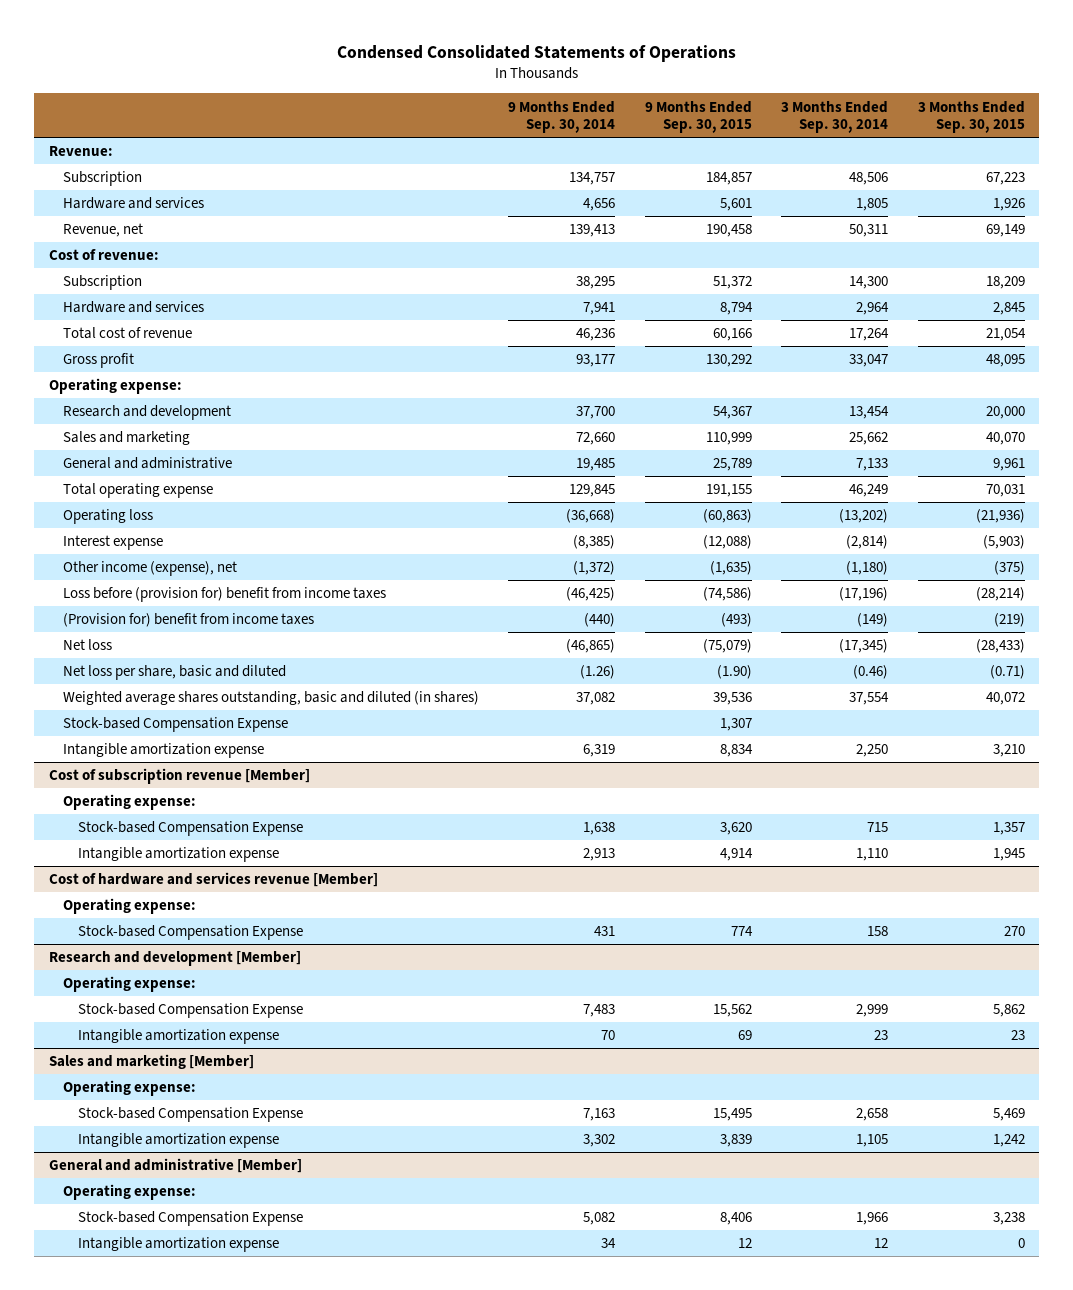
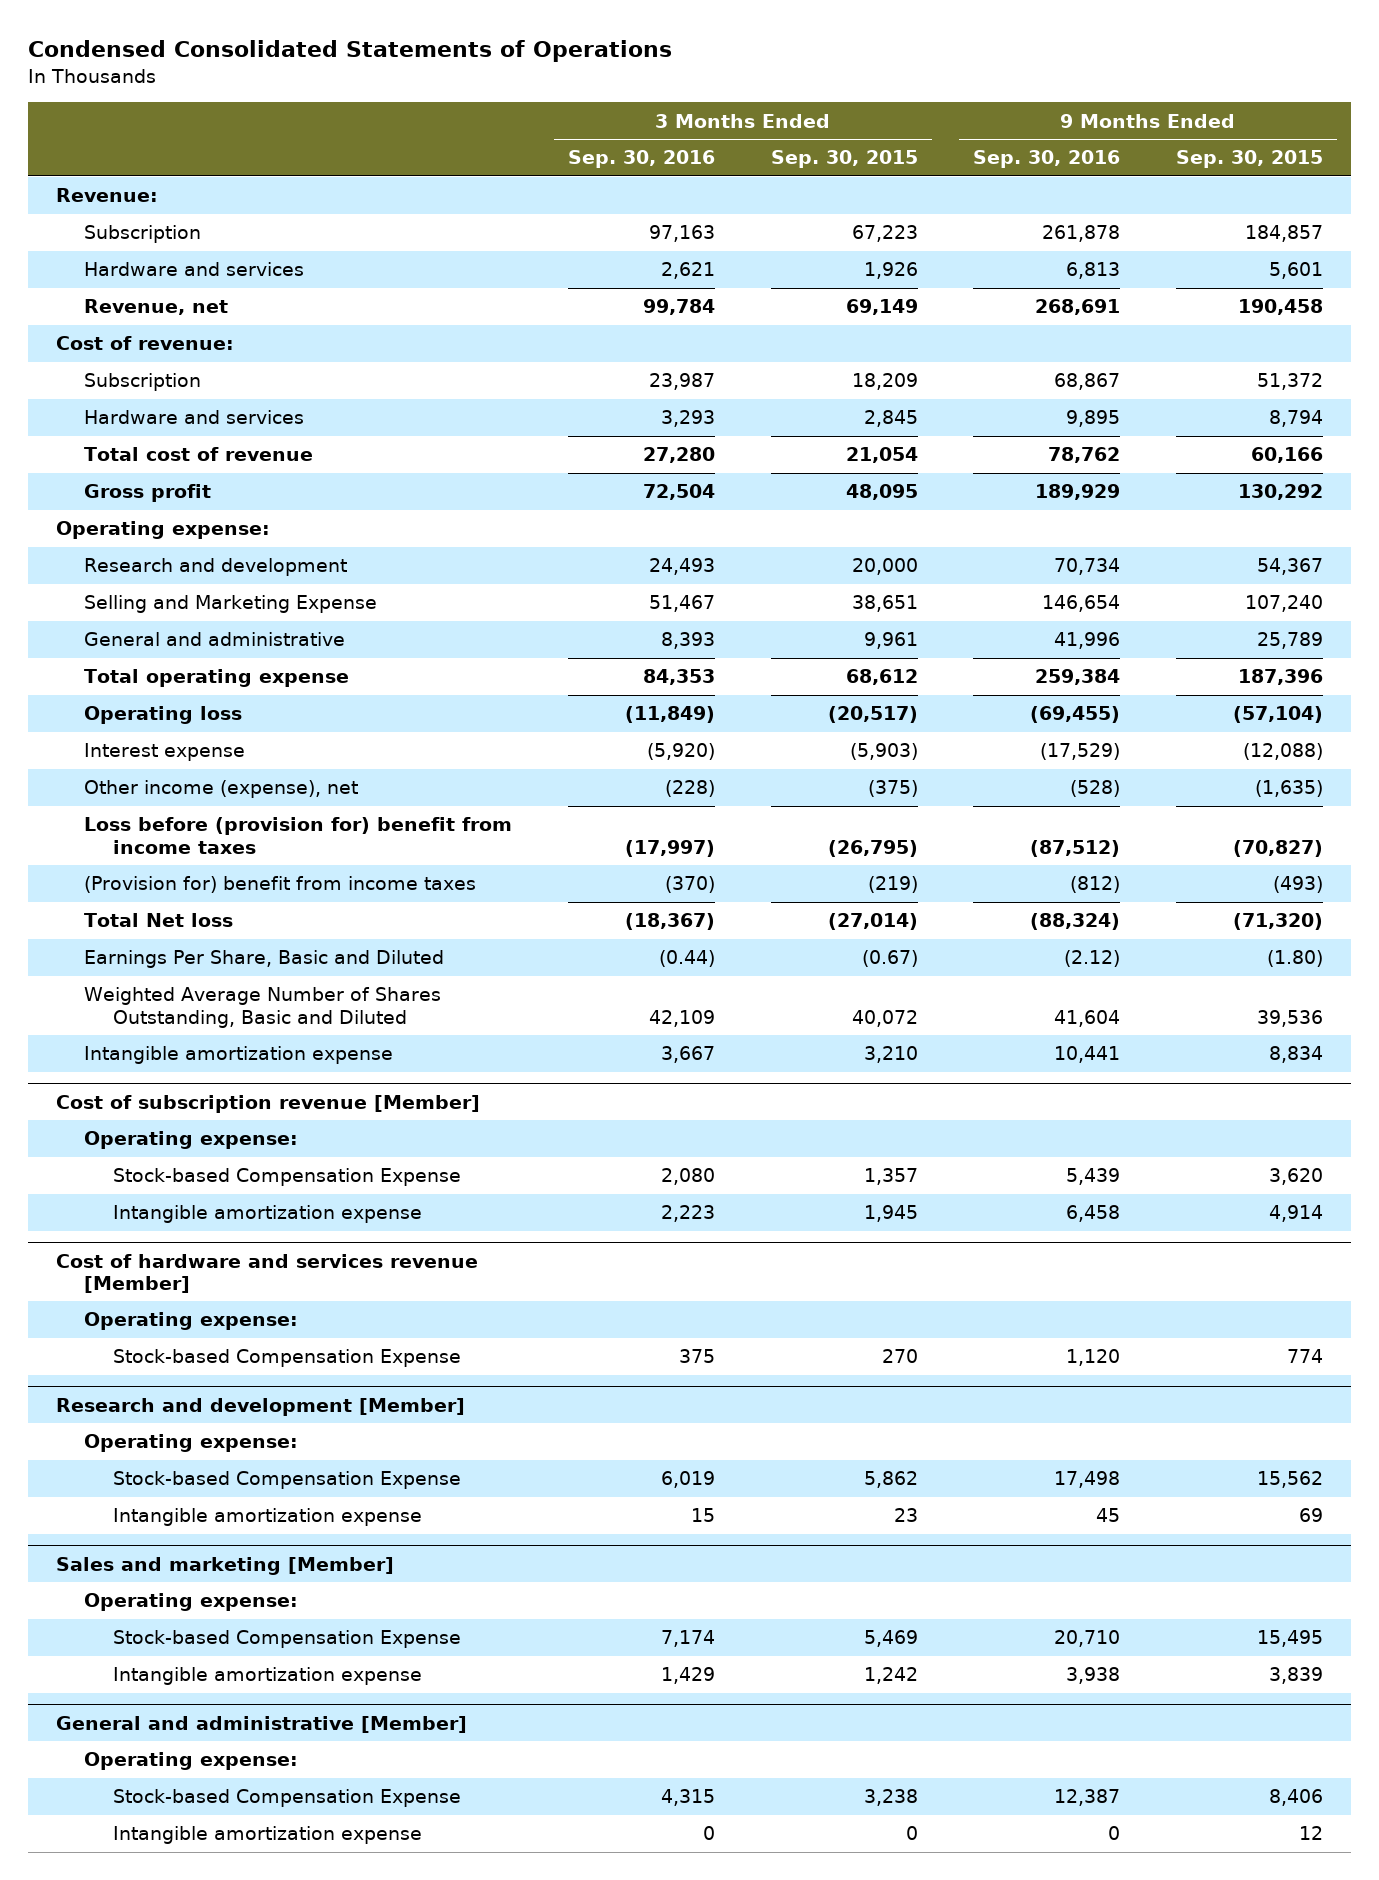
[508,100,616,134] 9 Months Ended Sep. 30, 2014 -> none
[781,100,889,134] 3 Months Ended Sep. 30, 2014 -> none
none -> [567,150,715,169] Sep. 30, 2016
none -> [973,150,1121,169] Sep. 30, 2016
[63,431,191,446] Sales and marketing -> [84,595,378,614] Selling and Marketing Expense
[705,432,752,446] 110,999 -> [1245,595,1324,613] 107,240
[985,432,1025,446] 40,070 -> [851,595,918,613] 38,651
[705,484,752,498] 191,155 -> [1238,669,1324,686] 187,396
[985,484,1025,498] 70,031 -> [845,669,918,686] 68,612
[702,509,752,524] (60,863) -> [1233,706,1324,724] (57,104)
[975,509,1025,524] (21,936) -> [827,706,918,724] (20,517)
[702,587,752,602] (74,586) -> [1233,839,1324,857] (70,827)
[975,587,1025,602] (28,214) -> [827,839,918,857] (26,795)
[63,717,289,733] Stock-based Compensation Expense -> none
[63,639,113,651] Net loss -> [84,913,234,928] Total Net loss
[702,639,752,654] (75,079) -> [1233,913,1324,931] (71,320)
[975,639,1025,654] (28,433) -> [827,913,918,931] (27,014)
[63,665,287,681] Net loss per share, basic and diluted -> [84,950,445,969] Earnings Per Share, Basic and Diluted
[716,665,752,680] (1.90) -> [1267,950,1324,968] (1.80)
[989,665,1025,680] (0.71) -> [861,950,918,968] (0.67)
[63,691,480,706] Weighted average shares outstanding, basic and diluted (in shares) -> [84,987,442,1028] Weighted Average Number of Shares Outstanding, Basic and Diluted

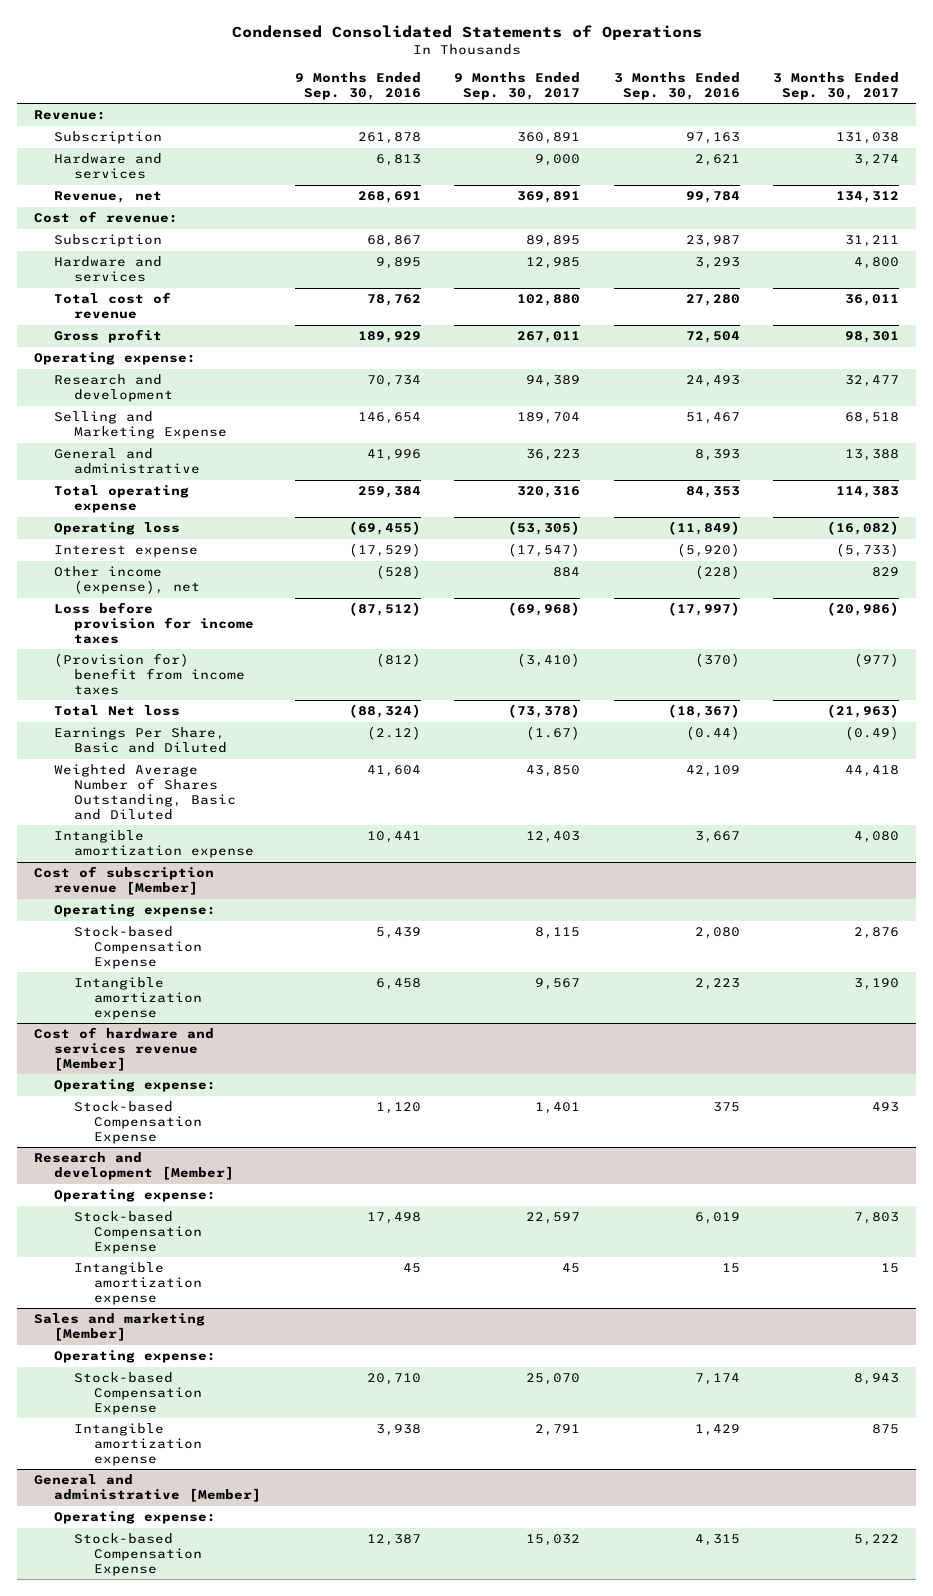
[770,150,918,169] Sep. 30, 2015 -> none
[1176,150,1324,169] Sep. 30, 2015 -> none
none -> [454,72,581,100] 9 Months Ended Sep. 30, 2017
none -> [773,72,900,100] 3 Months Ended Sep. 30, 2017
[84,817,513,854] Loss before (provision for) benefit from income taxes -> [54,602,255,644] Loss before provision for income taxes
[112,1826,422,1845] Intangible amortization expense -> none

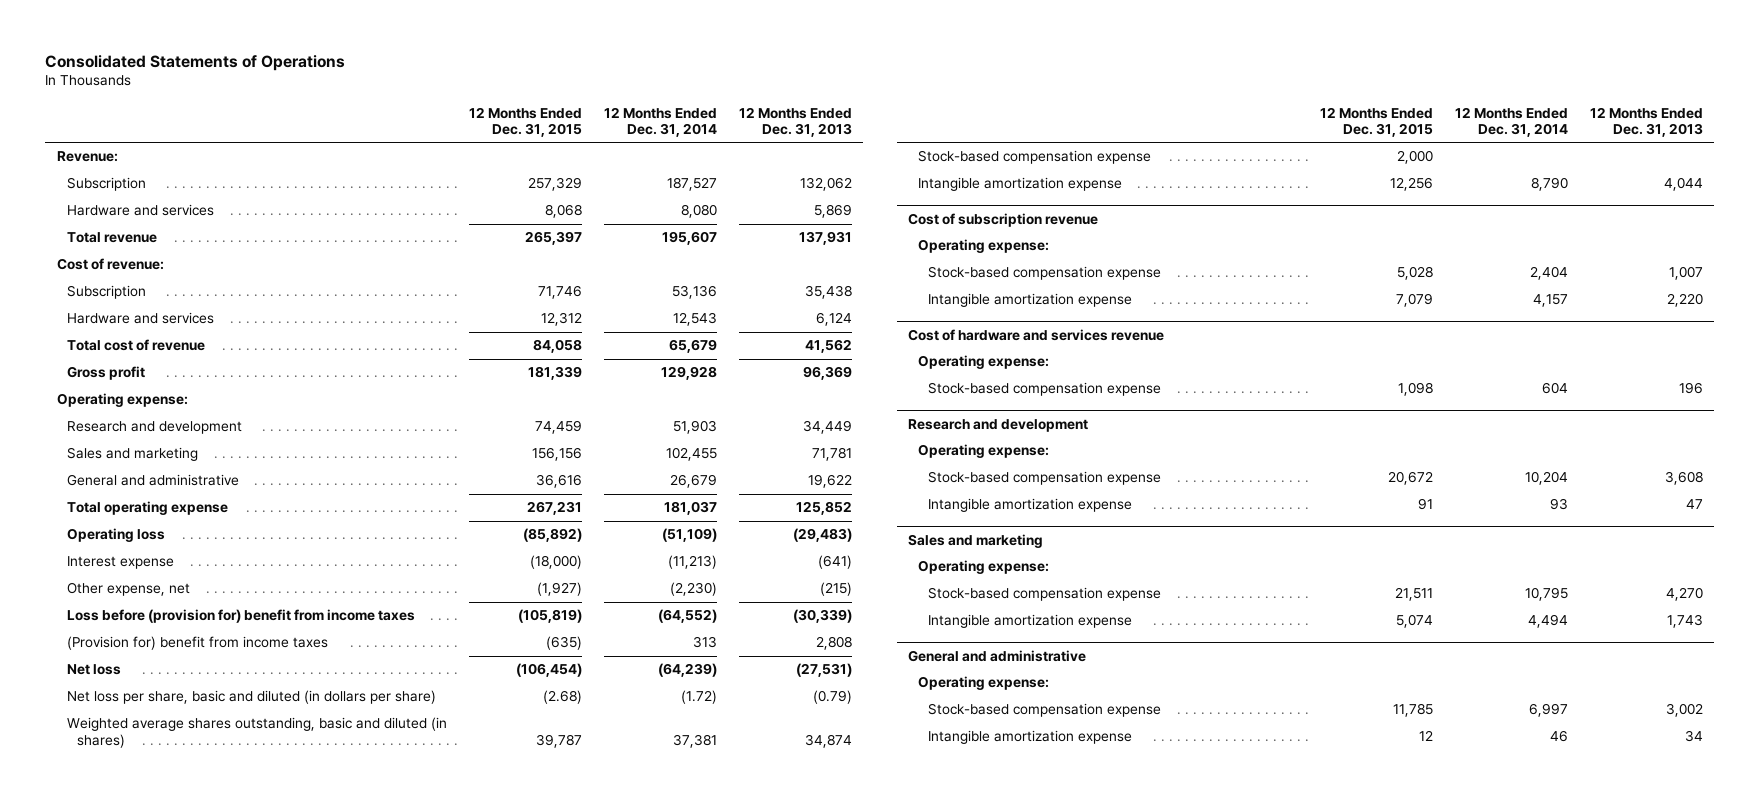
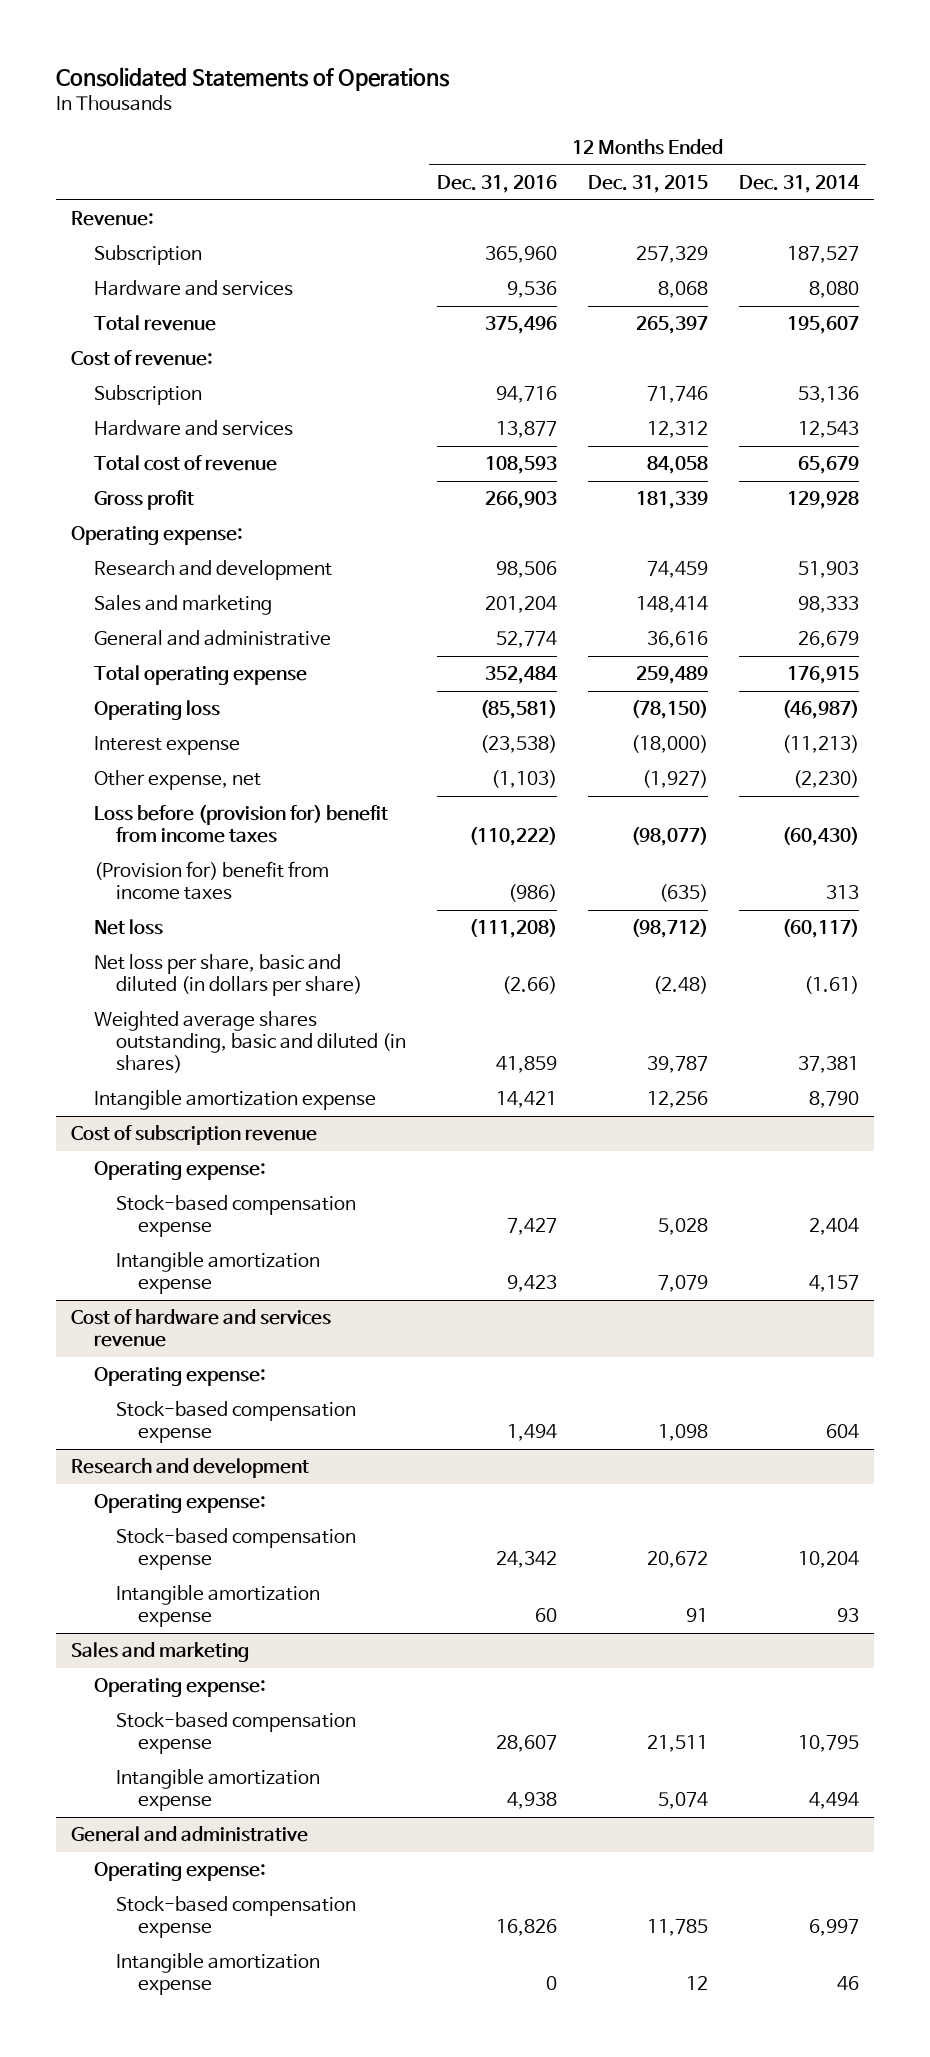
[738,106,852,137] 12 Months Ended Dec. 31, 2013 -> none
none -> [436,175,557,194] Dec. 31, 2016
[531,447,582,462] 156,156 -> [635,596,708,614] 148,414
[665,447,717,462] 102,455 -> [797,596,859,614] 98,333
[526,501,582,516] 267,231 -> [635,666,708,685] 259,489
[663,501,717,516] 181,037 -> [786,666,859,685] 176,915
[522,528,582,543] (85,892) -> [630,700,708,720] (78,150)
[661,528,717,543] (51,109) -> [781,700,859,720] (46,987)
[517,609,582,624] (105,819) -> [630,827,708,847] (98,077)
[657,609,717,624] (64,552) -> [781,827,859,847] (60,430)
[515,663,582,678] (106,454) -> [630,919,708,939] (98,712)
[657,663,717,678] (64,239) -> [781,919,859,939] (60,117)
[542,690,582,705] (2.68) -> [652,976,708,995] (2.48)
[680,690,717,705] (1.72) -> [803,976,859,995] (1.61)
[918,150,1152,165] Stock-based compensation expense -> none

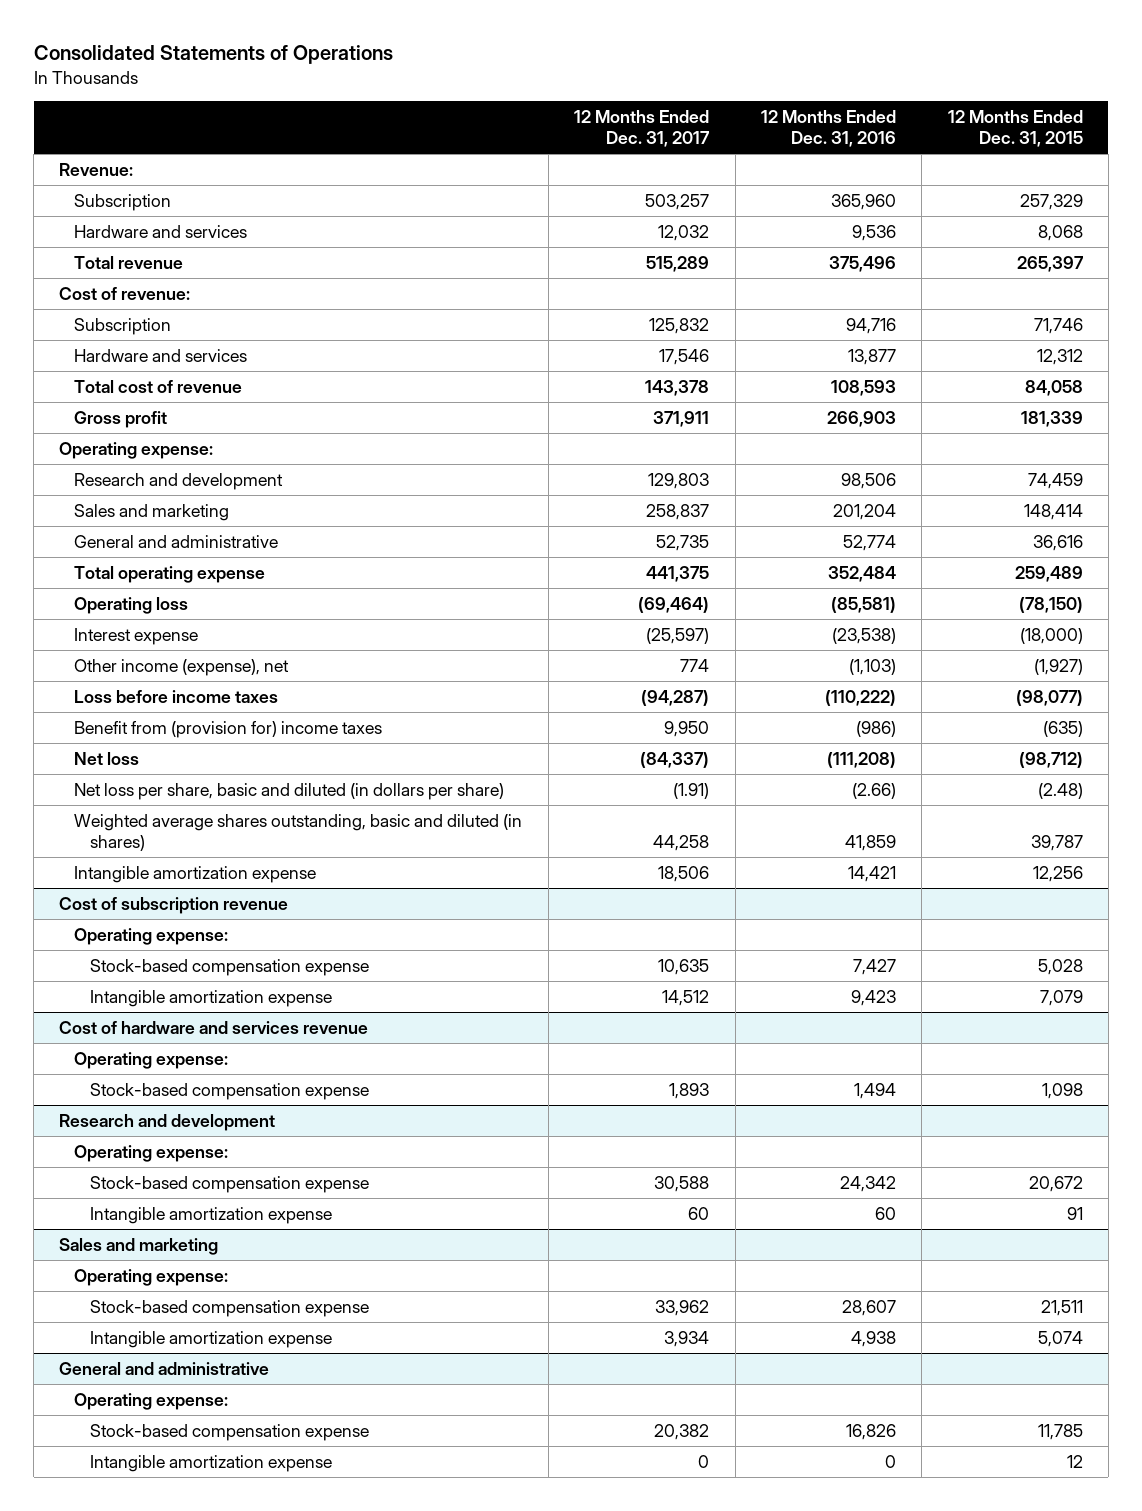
[738,175,860,194] Dec. 31, 2014 -> none
none -> [574,109,711,147] 12 Months Ended Dec. 31, 2017
[93,770,261,791] Other expense, net -> [74,658,290,676] Other income (expense), net
[93,805,388,844] Loss before (provision for) benefit from income taxes -> [74,689,279,703] Loss before income taxes
[93,861,329,901] (Provision for) benefit from income taxes -> [74,720,383,738] Benefit from (provision for) income taxes

